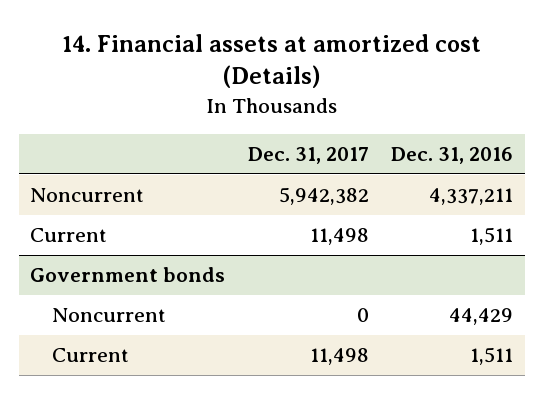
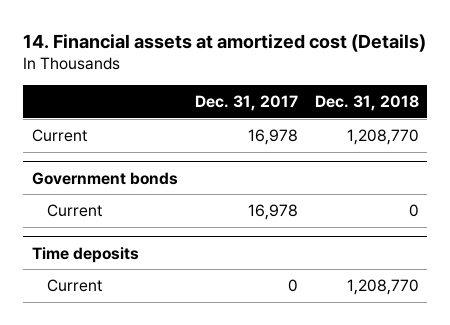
[391,147,514,165] Dec. 31, 2016 -> none
none -> [314,95,419,112] Dec. 31, 2018
[30,188,145,203] Noncurrent -> none
[309,228,369,246] 11,498 -> [247,128,298,145] 16,978
[51,308,166,323] Noncurrent -> none
[309,348,369,366] 11,498 -> [247,203,298,220] 16,978
none -> [31,246,139,263] Time deposits
none -> [47,278,103,292] Current

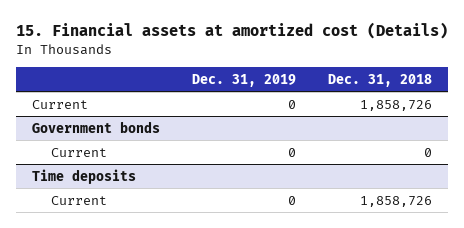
[23,33,427,52] 14. Financial assets at amortized cost (Details) -> [16,22,449,40] 15. Financial assets at amortized cost (Details)
[194,95,298,112] Dec. 31, 2017 -> none
none -> [192,73,297,87] Dec. 31, 2019
[346,128,419,145] 1,208,770 -> [360,99,433,111] 1,858,726
[346,278,419,295] 1,208,770 -> [360,195,433,207] 1,858,726

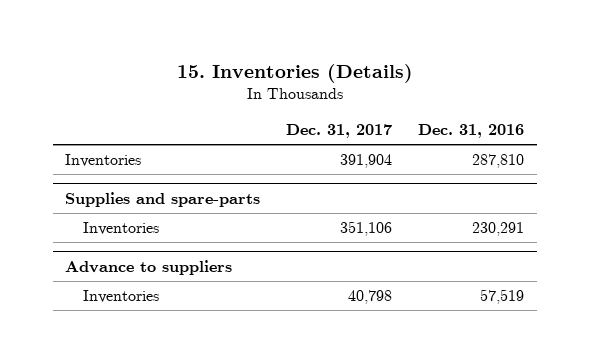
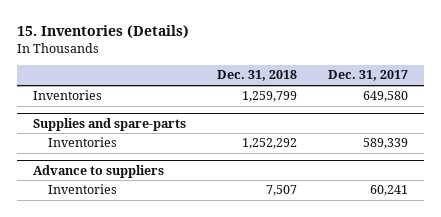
[417,124,524,139] Dec. 31, 2016 -> none
none -> [217,70,298,82] Dec. 31, 2018
[340,153,393,168] 391,904 -> [363,91,409,103] 649,580
[340,220,393,236] 351,106 -> [363,138,409,150] 589,339
[348,289,393,304] 40,798 -> [370,185,409,197] 60,241

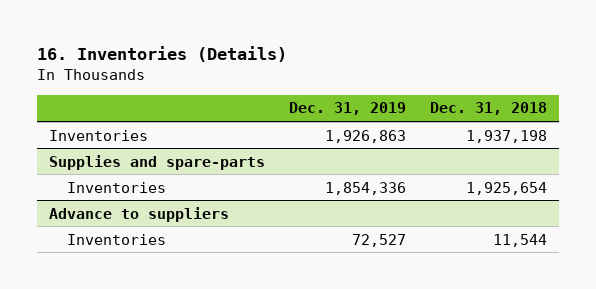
[17,25,190,39] 15. Inventories (Details) -> [36,45,287,62] 16. Inventories (Details)
[328,70,409,82] Dec. 31, 2017 -> none
none -> [288,102,406,116] Dec. 31, 2019
[242,91,298,103] 1,259,799 -> [465,129,547,143] 1,937,198
[242,138,298,150] 1,252,292 -> [465,181,547,195] 1,925,654
[266,185,298,197] 7,507 -> [492,233,547,247] 11,544

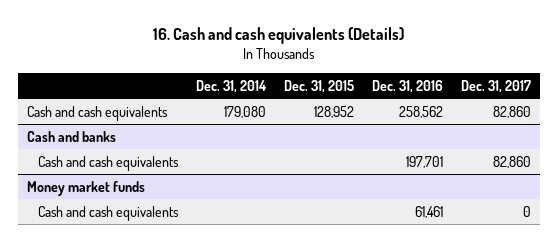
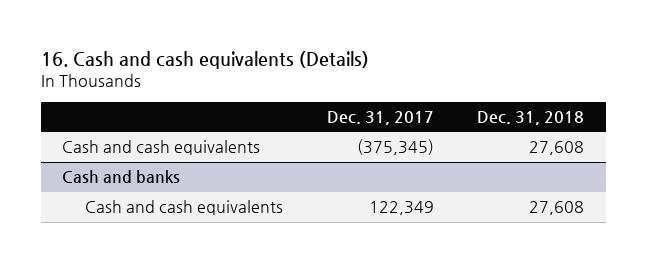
[195,79,267,93] Dec. 31, 2014 -> none
[283,79,354,93] Dec. 31, 2015 -> none
[371,79,443,93] Dec. 31, 2016 -> none
none -> [476,110,584,125] Dec. 31, 2018
[492,105,531,118] 82,860 -> [356,139,434,156] (375,345)
[27,180,146,196] Money market funds -> none
[37,205,179,221] Cash and cash equivalents -> none
[492,155,531,168] 82,860 -> [368,201,434,216] 122,349

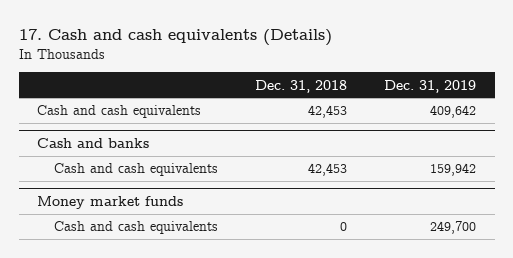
[40,50,369,69] 16. Cash and cash equivalents (Details) -> [18,29,332,47] 17. Cash and cash equivalents (Details)
[326,110,434,125] Dec. 31, 2017 -> none
none -> [384,79,477,93] Dec. 31, 2019
[528,141,584,156] 27,608 -> [308,105,348,119] 42,453
[528,201,584,216] 27,608 -> [308,163,348,177] 42,453
none -> [37,196,184,210] Money market funds
none -> [54,221,219,235] Cash and cash equivalents

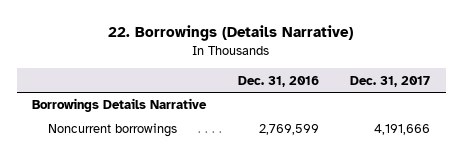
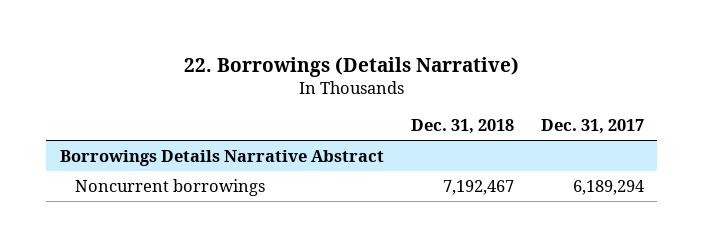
[237,75,319,87] Dec. 31, 2016 -> none
none -> [410,119,514,135] Dec. 31, 2018
[32,98,208,113] Borrowings Details Narrative -> [59,149,384,166] Borrowings Details Narrative Abstract
[374,124,431,136] 4,191,666 -> [572,179,644,195] 6,189,294

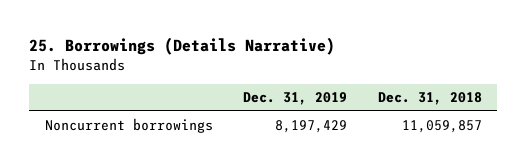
[183,56,519,77] 22. Borrowings (Details Narrative) -> [29,37,336,56] 25. Borrowings (Details Narrative)
[540,119,644,135] Dec. 31, 2017 -> none
none -> [243,92,348,106] Dec. 31, 2019
[59,149,384,166] Borrowings Details Narrative Abstract -> none
[442,179,514,195] 7,192,467 -> [401,120,482,134] 11,059,857

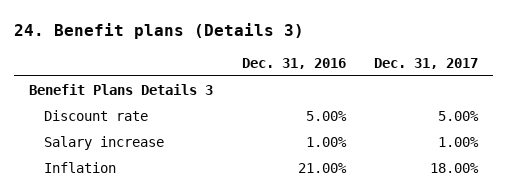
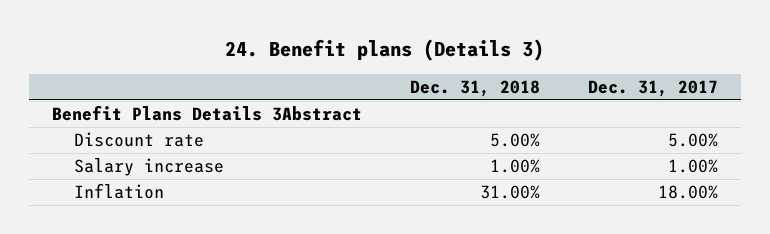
[241,58,346,70] Dec. 31, 2016 -> none
none -> [410,79,541,97] Dec. 31, 2018
[28,84,213,96] Benefit Plans Details 3 -> [52,105,363,122] Benefit Plans Details 3Abstract

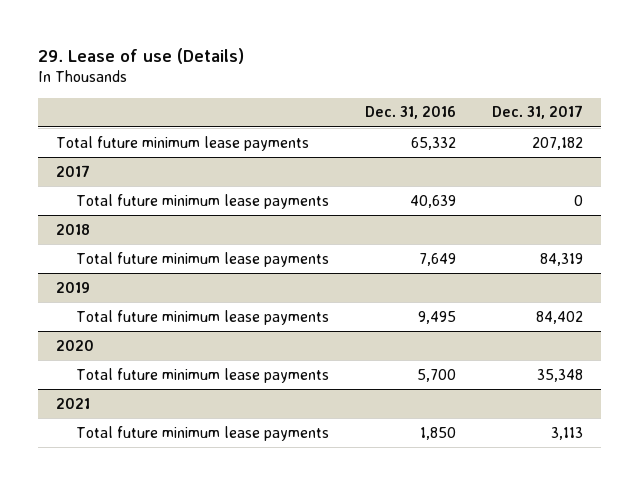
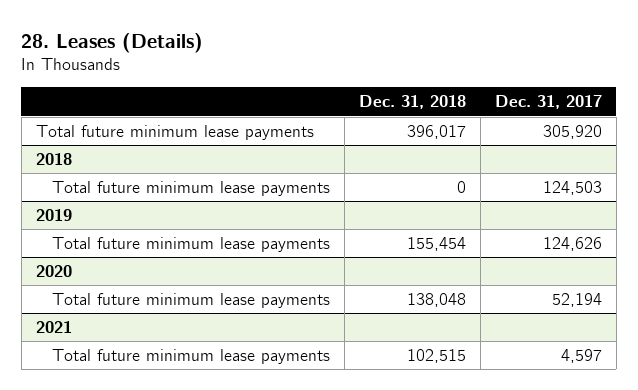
[37,47,244,64] 29. Lease of use (Details) -> [21,32,204,53] 28. Leases (Details)
[364,106,456,120] Dec. 31, 2016 -> none
none -> [358,95,466,110] Dec. 31, 2018
[55,164,90,177] 2017 -> none
[75,193,329,209] Total future minimum lease payments -> none
[531,136,583,150] 207,182 -> [542,124,602,139] 305,920
[539,252,583,266] 84,319 -> [542,180,602,195] 124,503
[535,310,583,324] 84,402 -> [542,236,602,251] 124,626
[536,368,583,382] 35,348 -> [551,292,602,307] 52,194
[550,426,583,440] 3,113 -> [560,348,602,363] 4,597

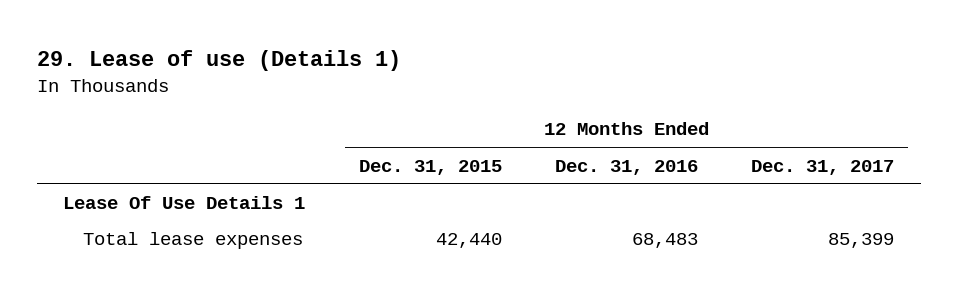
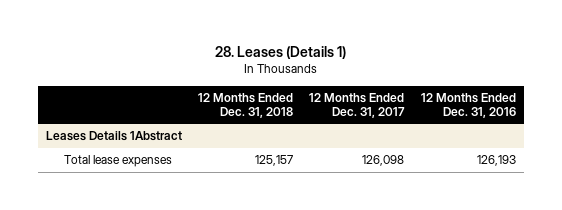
[36,50,401,72] 29. Lease of use (Details 1) -> [214,45,346,59] 28. Leases (Details 1)
[358,159,502,175] Dec. 31, 2015 -> none
none -> [198,92,294,119] 12 Months Ended Dec. 31, 2018
[63,196,306,210] Lease Of Use Details 1 -> none
none -> [45,131,182,142] Leases Details 1Abstract
[632,233,699,249] 68,483 -> [476,155,516,167] 126,193
[828,233,895,249] 85,399 -> [362,155,405,167] 126,098

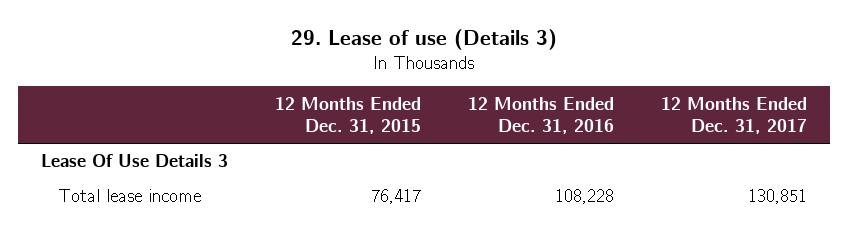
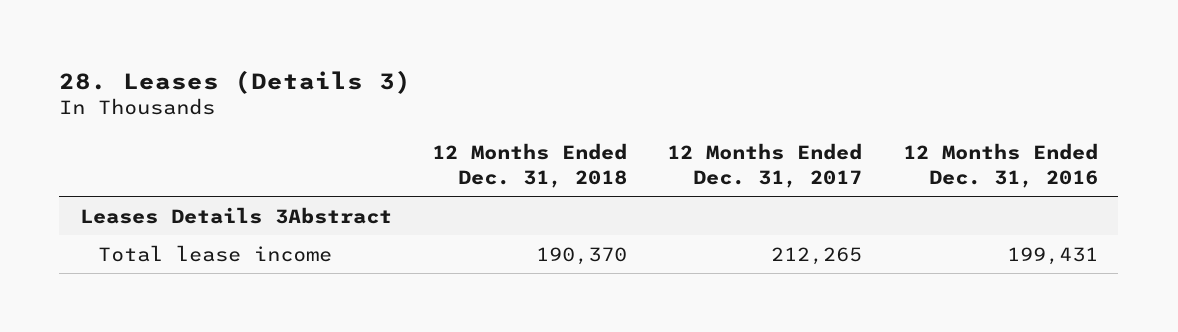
[291,29,558,51] 29. Lease of use (Details 3) -> [59,69,412,94] 28. Leases (Details 3)
[275,96,422,134] 12 Months Ended Dec. 31, 2015 -> none
none -> [432,143,628,188] 12 Months Ended Dec. 31, 2018
[41,154,229,168] Lease Of Use Details 3 -> none
none -> [79,206,392,224] Leases Details 3Abstract
[555,189,615,205] 108,228 -> [1006,246,1098,265] 199,431
[747,189,807,205] 130,851 -> [771,246,863,265] 212,265

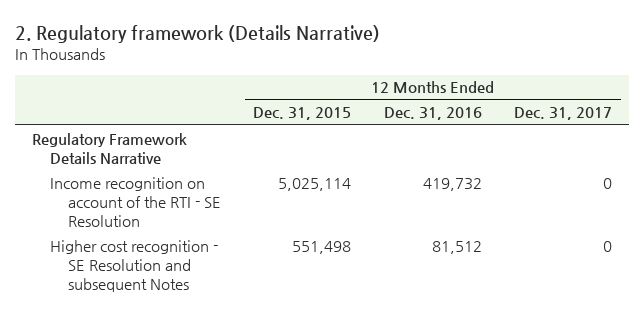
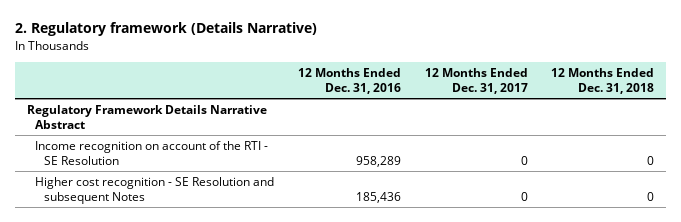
[253,107,352,121] Dec. 31, 2015 -> none
none -> [551,67,655,94] 12 Months Ended Dec. 31, 2018
[31,132,187,164] Regulatory Framework Details Narrative -> [26,104,267,130] Regulatory Framework Details Narrative Abstract
[422,177,482,191] 419,732 -> [355,156,401,168] 958,289
[431,240,482,254] 81,512 -> [355,192,401,204] 185,436

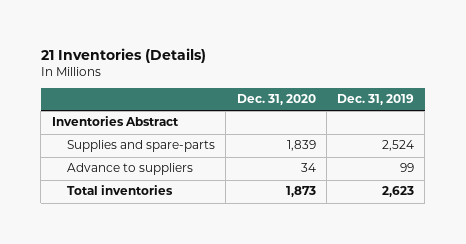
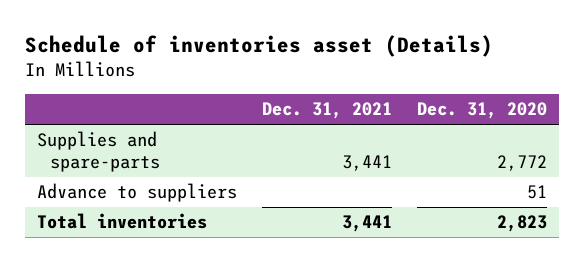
[40,47,206,63] 21 Inventories (Details) -> [24,35,493,58] Schedule of inventories asset (Details)
[337,94,415,106] Dec. 31, 2019 -> none
none -> [261,102,392,120] Dec. 31, 2021
[51,116,179,127] Inventories Abstract -> none
[286,140,316,152] 1,839 -> [496,155,547,172] 2,772
[300,163,316,173] 34 -> [526,185,547,200] 51
[285,186,316,198] 1,873 -> [496,215,547,233] 2,823

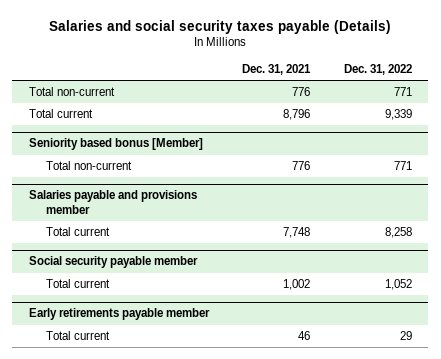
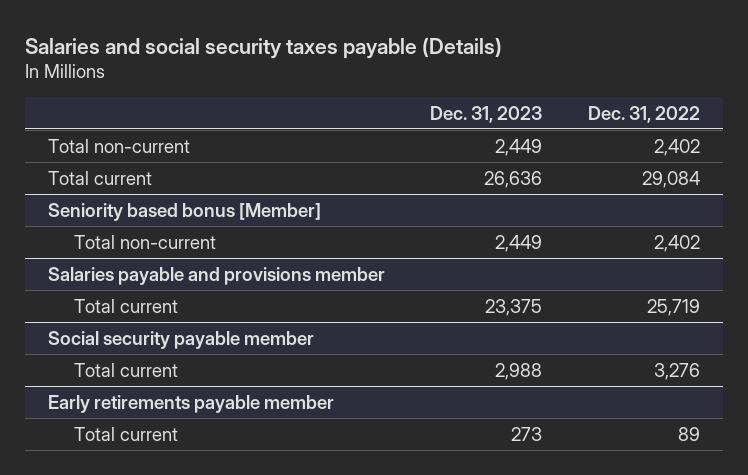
[242,64,312,76] Dec. 31, 2021 -> none
none -> [430,105,543,123] Dec. 31, 2023
[393,87,412,97] 771 -> [653,138,700,156] 2,402
[384,109,412,121] 9,339 -> [641,170,700,188] 29,084
[393,161,412,171] 771 -> [653,234,700,252] 2,402
[384,227,412,239] 8,258 -> [646,298,700,316] 25,719
[384,279,412,291] 1,052 -> [653,362,700,380] 3,276
[399,331,412,341] 29 -> [677,426,700,441] 89

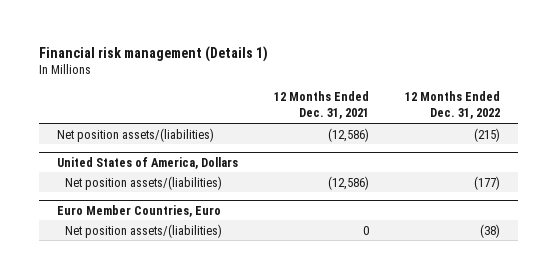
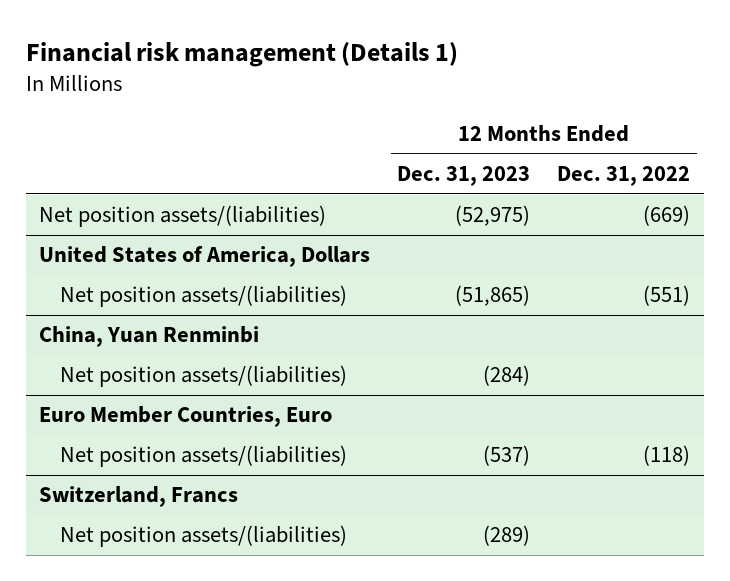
[273,91,369,120] 12 Months Ended Dec. 31, 2021 -> none
none -> [397,166,531,187] Dec. 31, 2023
[473,127,500,142] (215) -> [643,205,691,227] (669)
[473,175,500,190] (177) -> [643,285,691,307] (551)
none -> [39,326,260,348] China, Yuan Renminbi
none -> [60,365,348,388] Net position assets/(liabilities)
[479,223,500,238] (38) -> [643,445,691,467] (118)
none -> [39,486,239,508] Switzerland, Francs
none -> [60,525,348,548] Net position assets/(liabilities)

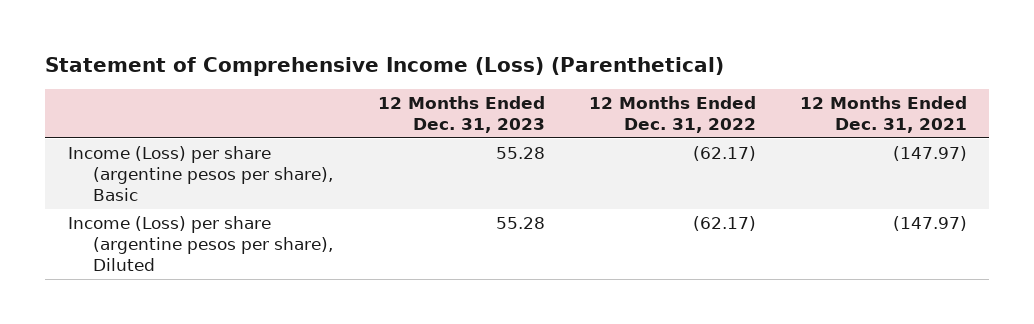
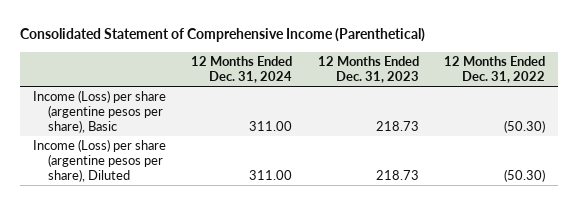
[45,56,725,76] Statement of Comprehensive Income (Loss) (Parenthetical) -> [20,28,426,43] Consolidated Statement of Comprehensive Income (Parenthetical)
[799,95,967,133] 12 Months Ended Dec. 31, 2021 -> none
none -> [191,55,293,83] 12 Months Ended Dec. 31, 2024
[495,147,545,160] 55.28 -> [375,120,419,131] 218.73
[692,146,756,162] (62.17) -> [504,119,546,133] (50.30)
[495,217,545,230] 55.28 -> [375,169,419,180] 218.73
[692,216,756,232] (62.17) -> [504,168,546,182] (50.30)

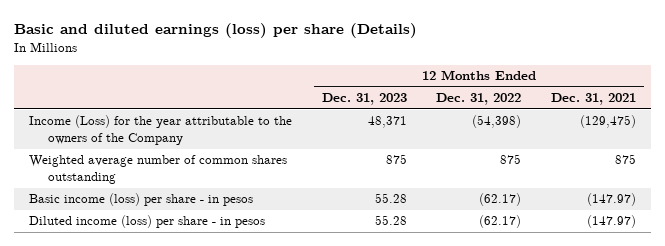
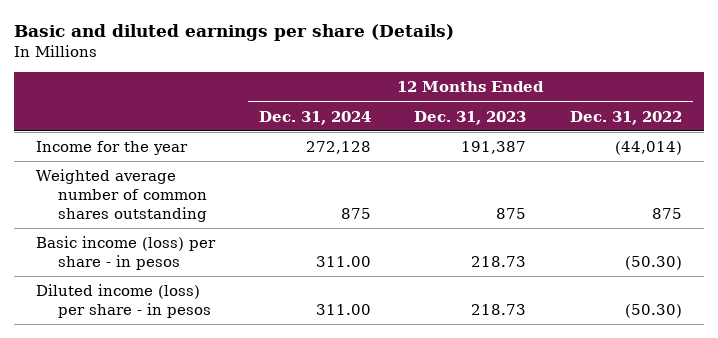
[13,23,417,39] Basic and diluted earnings (loss) per share (Details) -> [14,24,455,42] Basic and diluted earnings per share (Details)
[551,93,637,106] Dec. 31, 2021 -> none
none -> [258,110,371,125] Dec. 31, 2024
[28,115,292,146] Income (Loss) for the year attributable to the owners of the Company -> [36,141,189,156] Income for the year
[367,116,407,129] 48,371 -> [461,141,527,155] 191,387
[472,115,522,129] (54,398) -> [615,141,683,156] (44,014)
[374,193,407,204] 55.28 -> [471,256,527,268] 218.73
[479,193,522,207] (62.17) -> [625,256,683,271] (50.30)
[374,215,407,226] 55.28 -> [471,304,527,316] 218.73
[479,215,522,229] (62.17) -> [625,304,683,319] (50.30)

